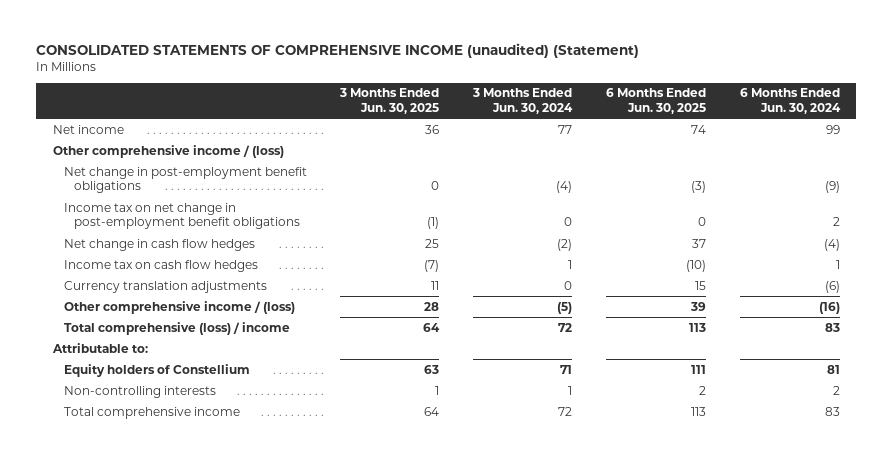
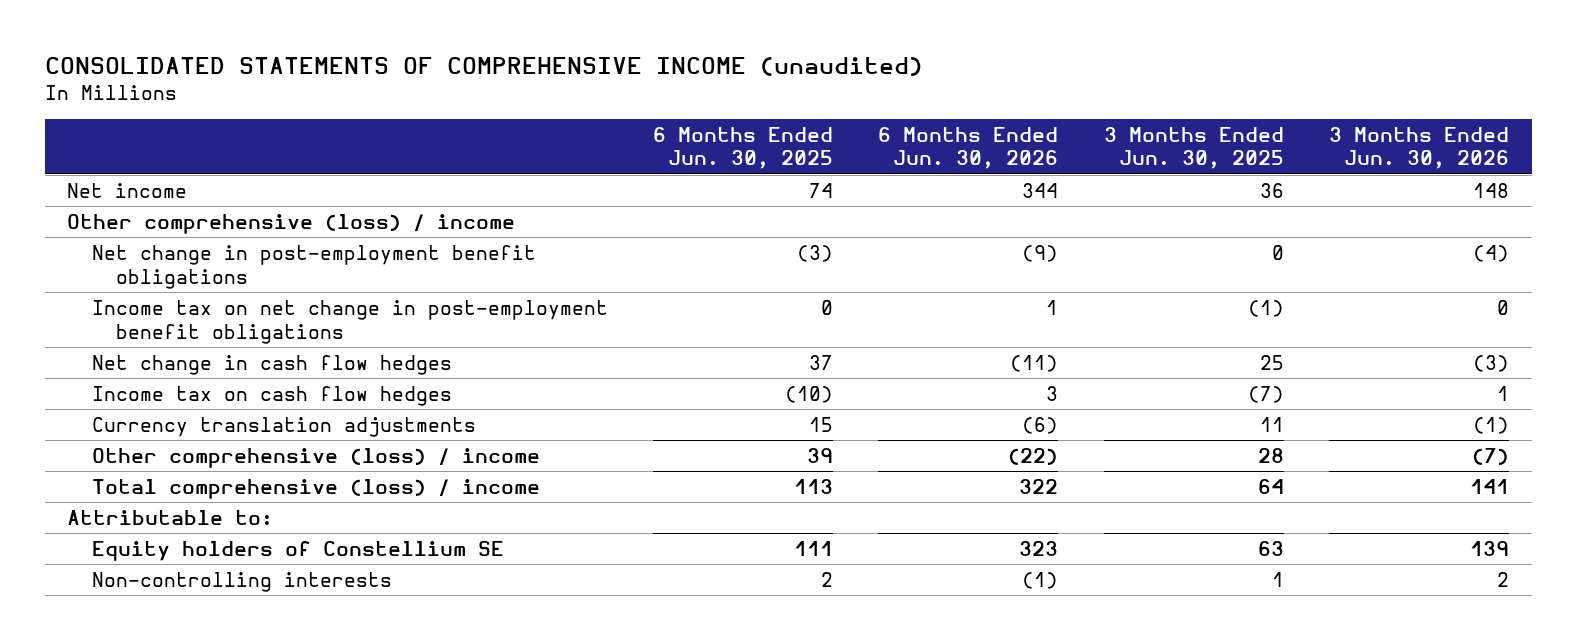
[36,42,640,58] CONSOLIDATED STATEMENTS OF COMPREHENSIVE INCOME (unaudited) (Statement) -> [44,57,923,77] CONSOLIDATED STATEMENTS OF COMPREHENSIVE INCOME (unaudited)
[472,88,574,114] 3 Months Ended Jun. 30, 2024 -> none
[739,88,841,114] 6 Months Ended Jun. 30, 2024 -> none
none -> [878,126,1059,170] 6 Months Ended Jun. 30, 2026
none -> [1328,126,1509,170] 3 Months Ended Jun. 30, 2026
[53,144,285,158] Other comprehensive income / (loss) -> [67,213,516,234] Other comprehensive (loss) / income
[63,300,295,314] Other comprehensive income / (loss) -> [91,447,540,468] Other comprehensive (loss) / income
[63,363,250,377] Equity holders of Constellium -> [91,540,504,561] Equity holders of Constellium SE
[63,406,240,419] Total comprehensive income -> none

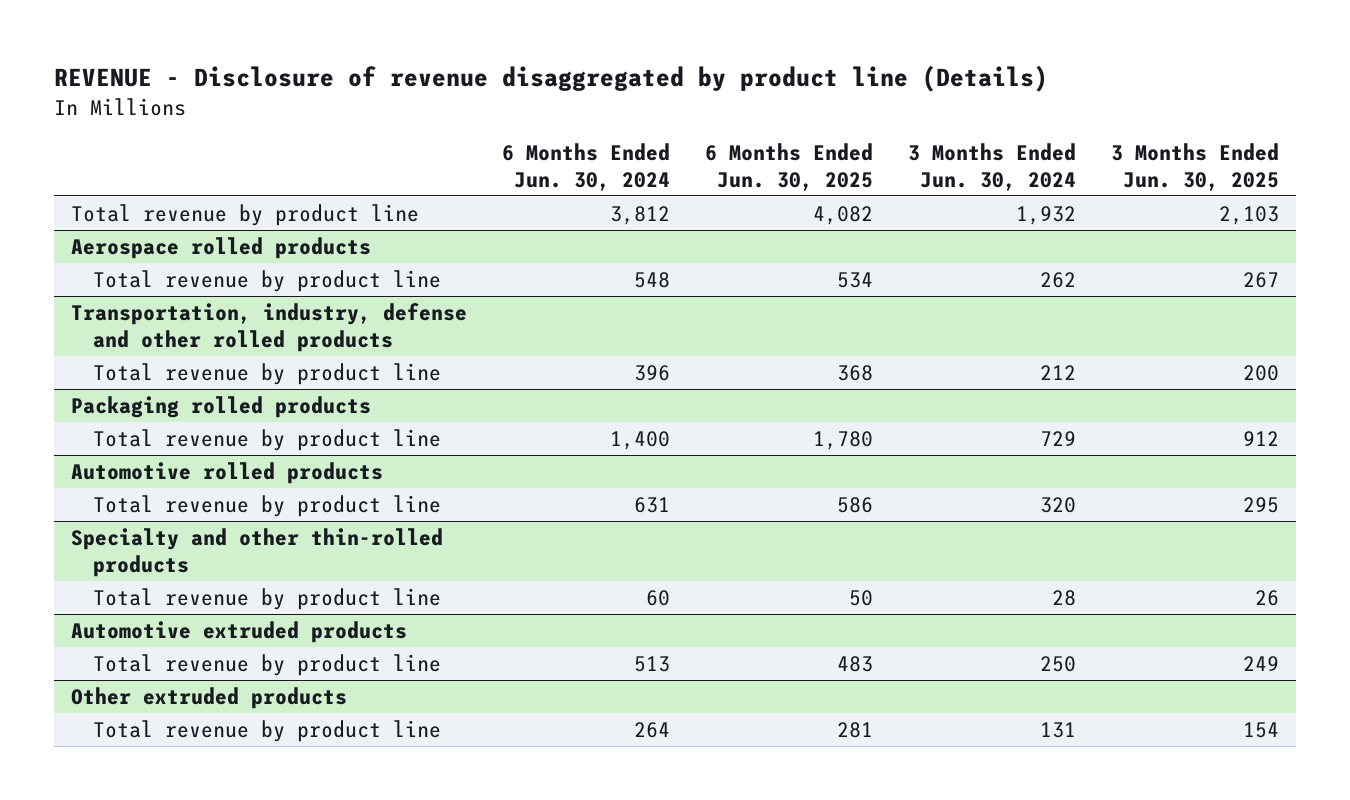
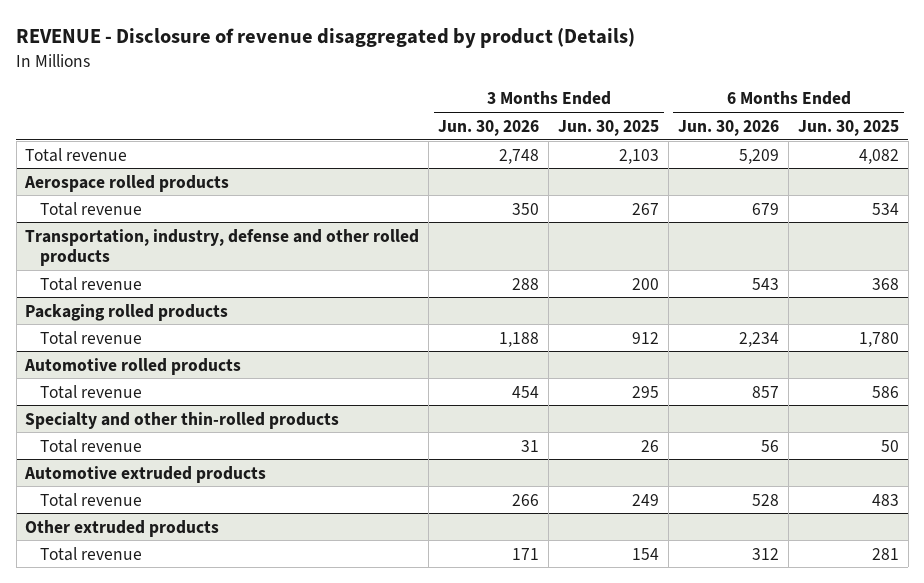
[53,65,1048,93] REVENUE - Disclosure of revenue disaggregated by product line (Details) -> [16,28,636,49] REVENUE - Disclosure of revenue disaggregated by product (Details)
[501,142,670,191] 6 Months Ended Jun. 30, 2024 -> none
[907,142,1076,191] 3 Months Ended Jun. 30, 2024 -> none
none -> [438,119,540,136] Jun. 30, 2026
none -> [678,119,780,136] Jun. 30, 2026
[70,203,419,226] Total revenue by product line -> [25,147,128,162] Total revenue
[93,269,442,292] Total revenue by product line -> [40,201,143,216] Total revenue
[93,362,442,385] Total revenue by product line -> [40,276,143,291] Total revenue
[93,428,442,451] Total revenue by product line -> [40,330,143,345] Total revenue
[93,494,442,517] Total revenue by product line -> [40,384,143,399] Total revenue
[93,587,442,610] Total revenue by product line -> [40,438,143,453] Total revenue
[93,653,442,676] Total revenue by product line -> [40,492,143,507] Total revenue
[93,719,442,742] Total revenue by product line -> [40,546,143,561] Total revenue

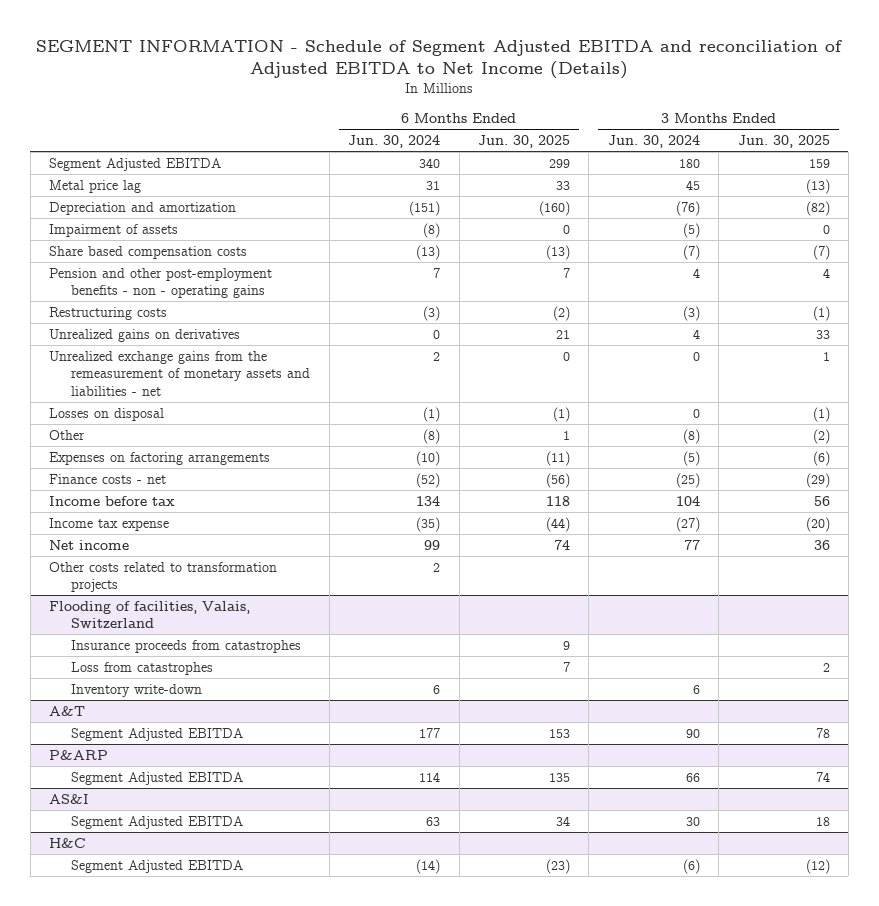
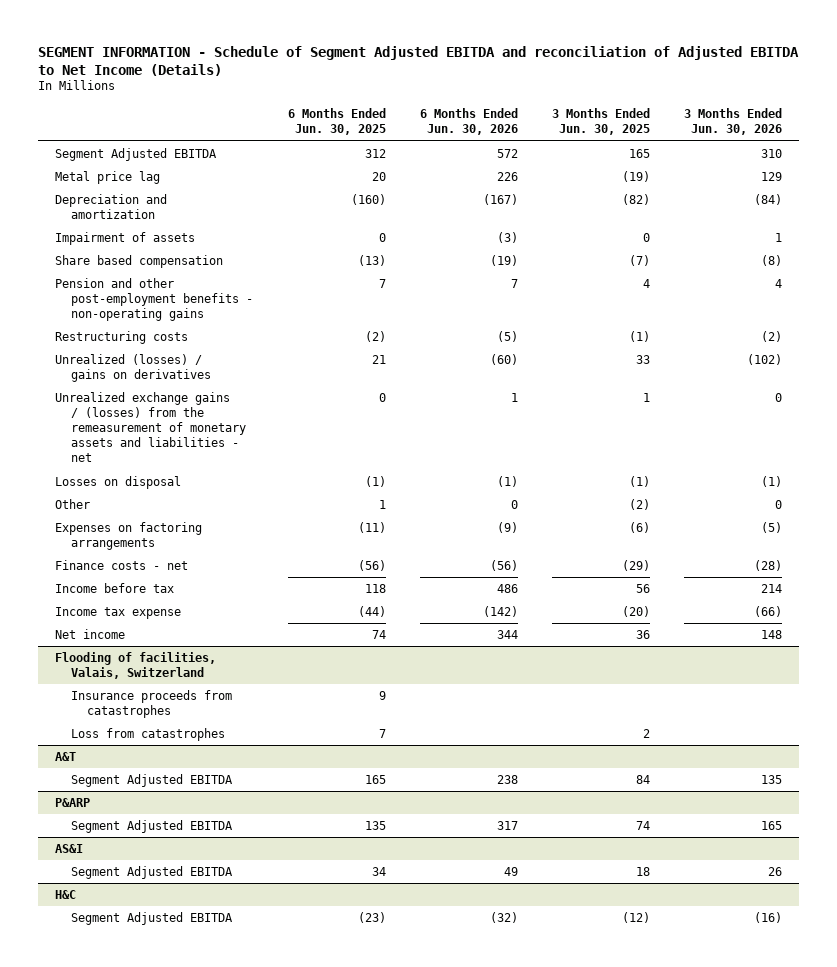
[348,135,441,149] Jun. 30, 2024 -> none
[607,135,700,149] Jun. 30, 2024 -> none
none -> [419,108,518,136] 6 Months Ended Jun. 30, 2026
none -> [684,108,783,136] 3 Months Ended Jun. 30, 2026
[548,158,570,168] 299 -> [364,148,386,158] 312
[808,158,830,168] 159 -> [628,148,650,158] 165
[555,180,570,190] 33 -> [371,171,386,181] 20
[805,178,830,194] (13) -> [621,170,650,182] (19)
[49,245,248,259] Share based compensation costs -> [55,254,224,268] Share based compensation
[49,267,273,299] Pension and other post-employment benefits - non - operating gains -> [55,277,254,322] Pension and other post-employment benefits - non-operating gains
[49,328,241,342] Unrealized gains on derivatives -> [55,353,212,383] Unrealized (losses) / gains on derivatives
[49,350,311,396] Unrealized exchange gains from the remeasurement of monetary assets and liabilities - net -> [55,391,247,463] Unrealized exchange gains / (losses) from the remeasurement of monetary assets and liabilities - net
[49,561,278,593] Other costs related to transformation projects -> none
[71,683,203,697] Inventory write-down -> none
[548,728,570,738] 153 -> [364,774,386,784] 165
[815,727,830,738] 78 -> [635,774,650,784] 84

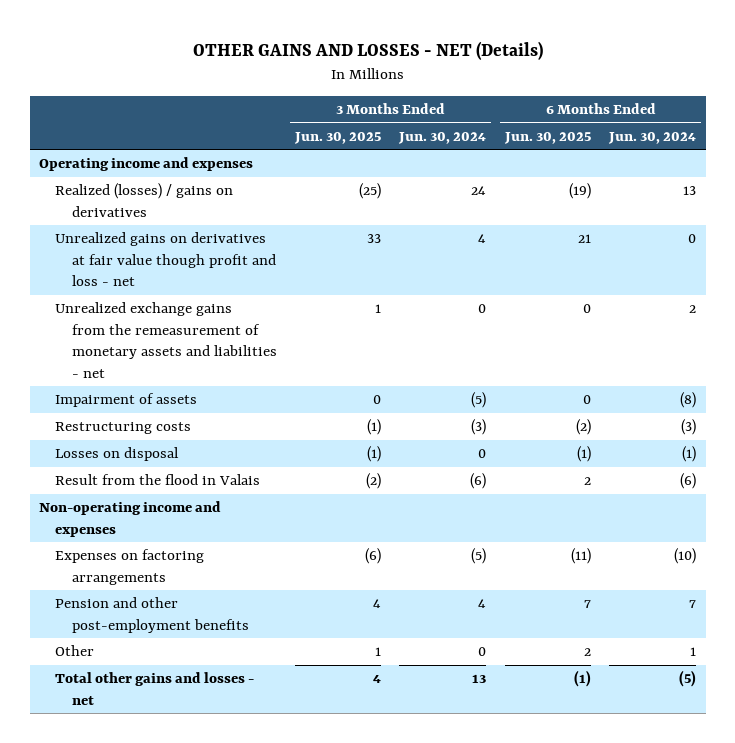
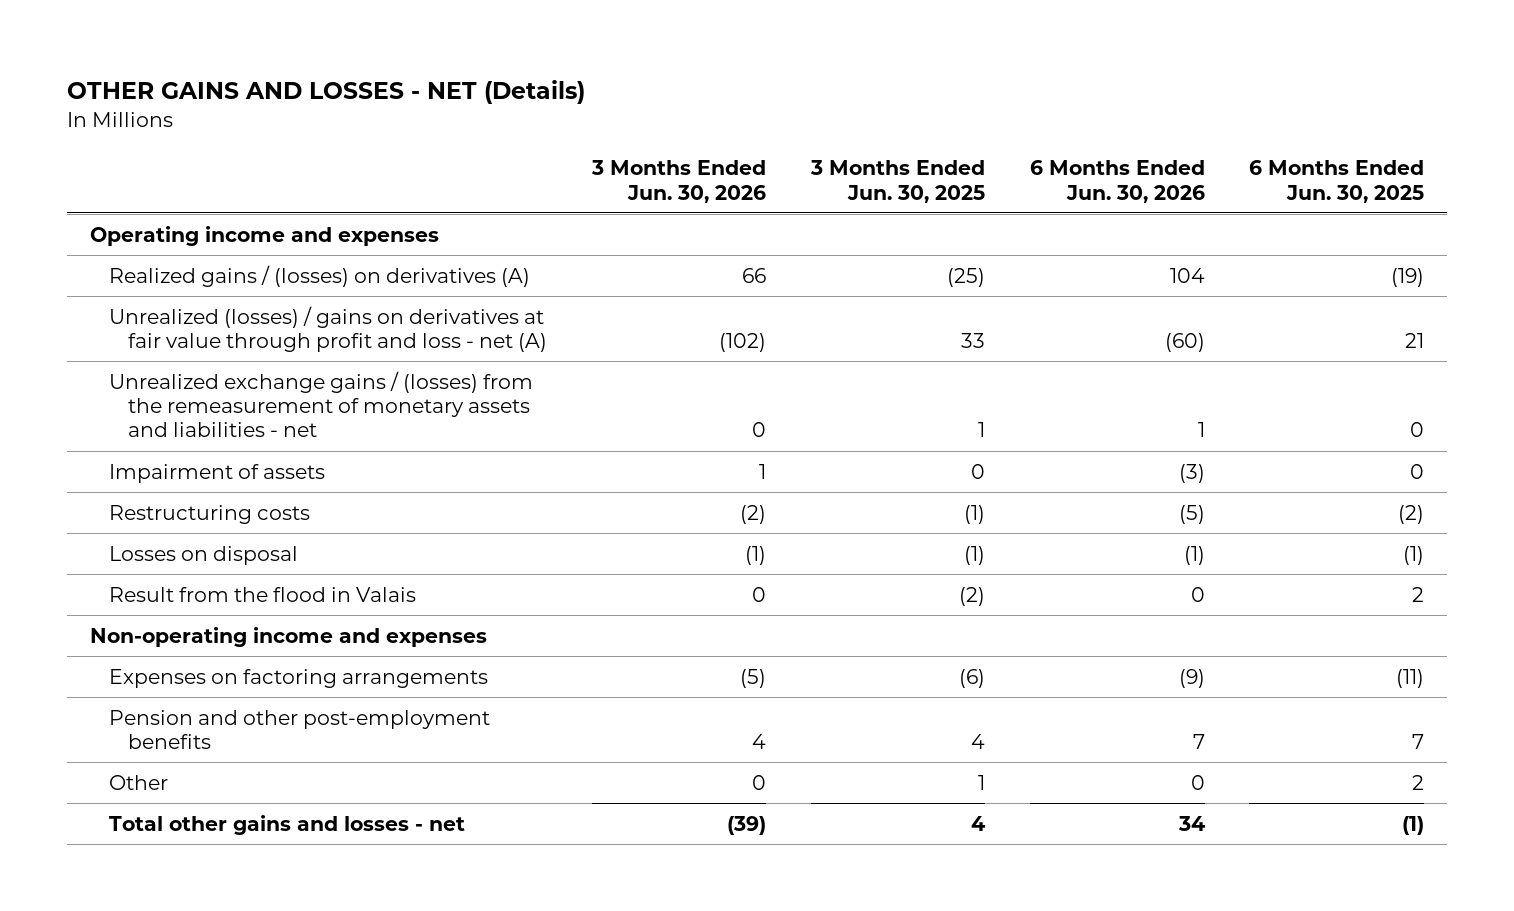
[398,131,487,144] Jun. 30, 2024 -> none
[608,131,697,144] Jun. 30, 2024 -> none
none -> [591,160,767,203] 3 Months Ended Jun. 30, 2026
none -> [1029,160,1205,203] 6 Months Ended Jun. 30, 2026
[55,183,234,217] Realized (losses) / gains on derivatives -> [109,264,531,287] Realized gains / (losses) on derivatives (A)
[55,232,276,287] Unrealized gains on derivatives at fair value though profit and loss - net -> [109,305,548,352] Unrealized (losses) / gains on derivatives at fair value through profit and loss - net (A)
[55,302,277,378] Unrealized exchange gains from the remeasurement of monetary assets and liabilities - net -> [109,370,534,438] Unrealized exchange gains / (losses) from the remeasurement of monetary assets and liabilities - net

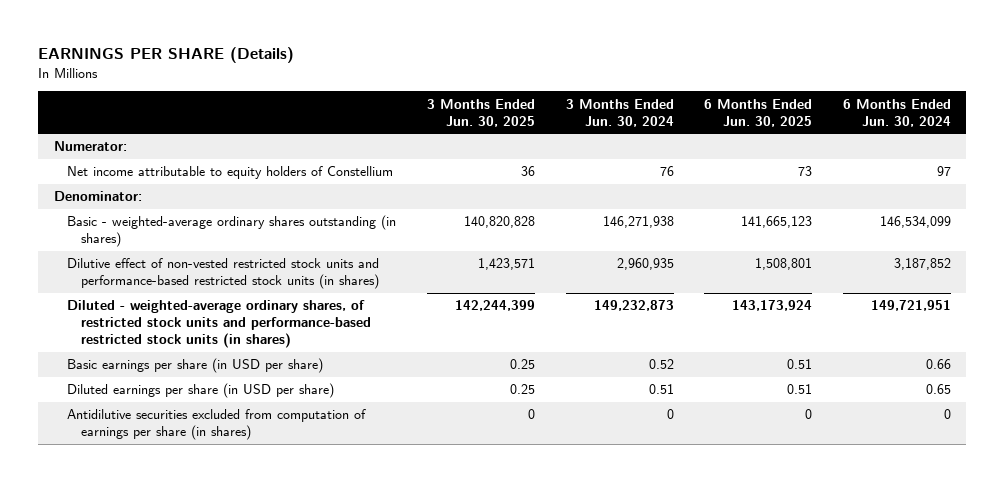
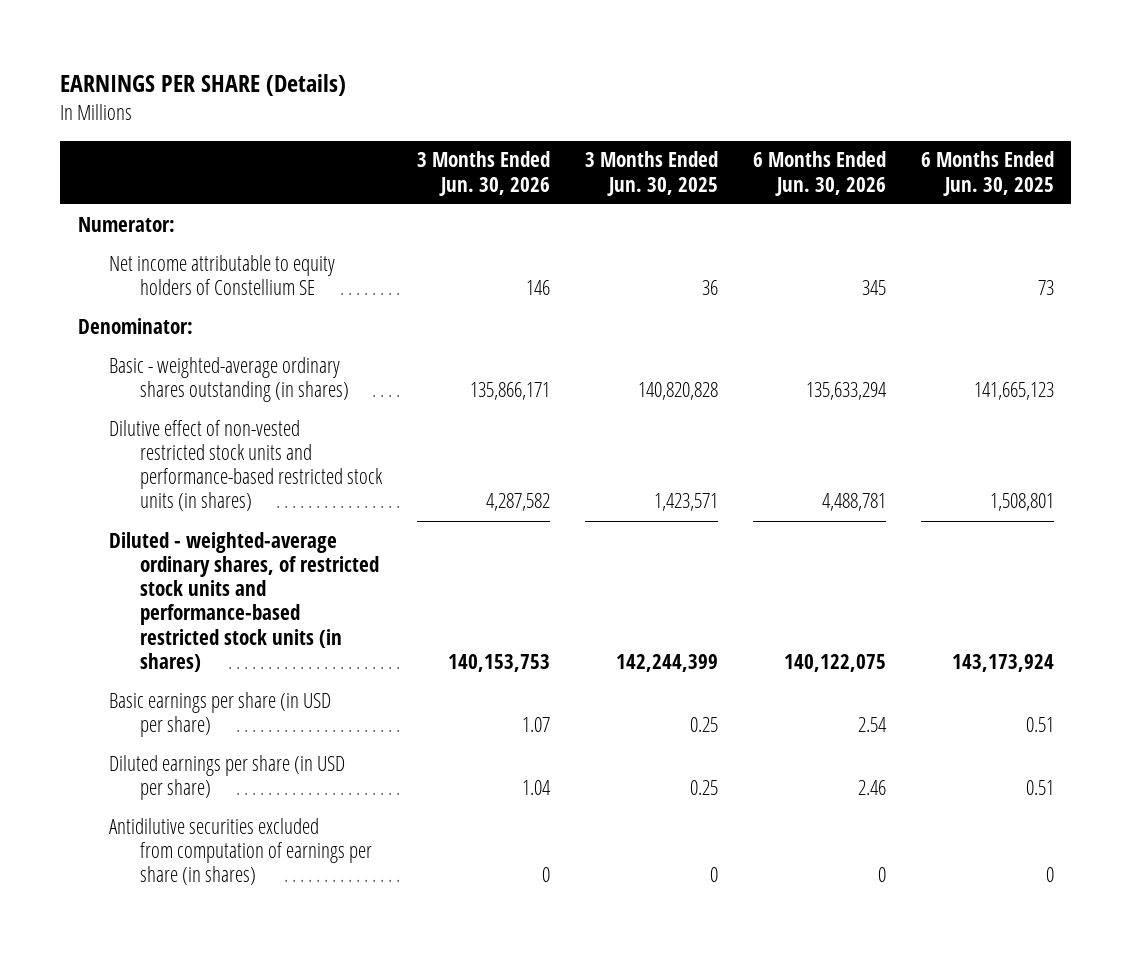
[565,98,674,127] 3 Months Ended Jun. 30, 2024 -> none
[842,98,951,127] 6 Months Ended Jun. 30, 2024 -> none
none -> [417,151,551,196] 3 Months Ended Jun. 30, 2026
none -> [752,151,886,196] 6 Months Ended Jun. 30, 2026
[67,166,394,180] Net income attributable to equity holders of Constellium -> [109,254,336,296] Net income attributable to equity holders of Constellium SE

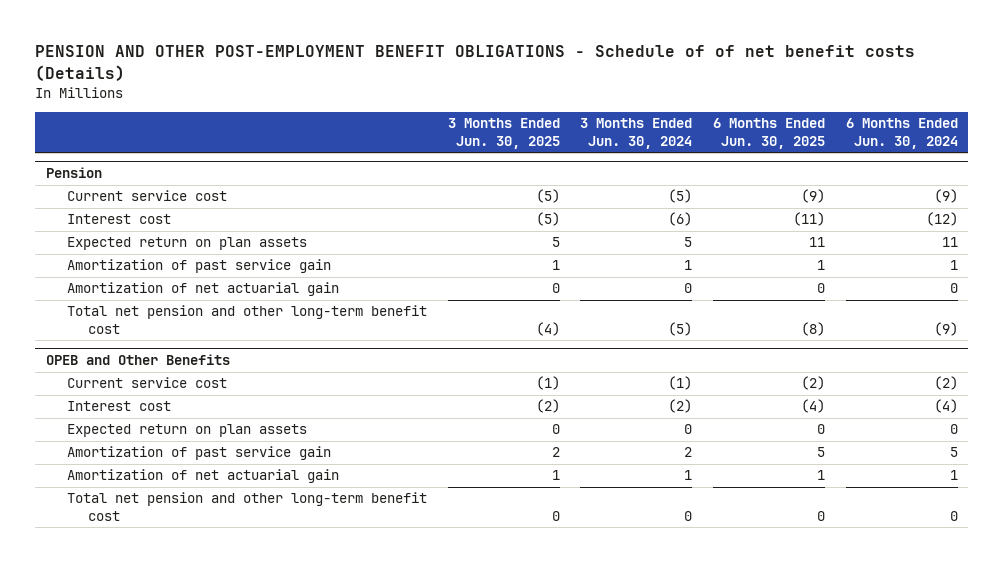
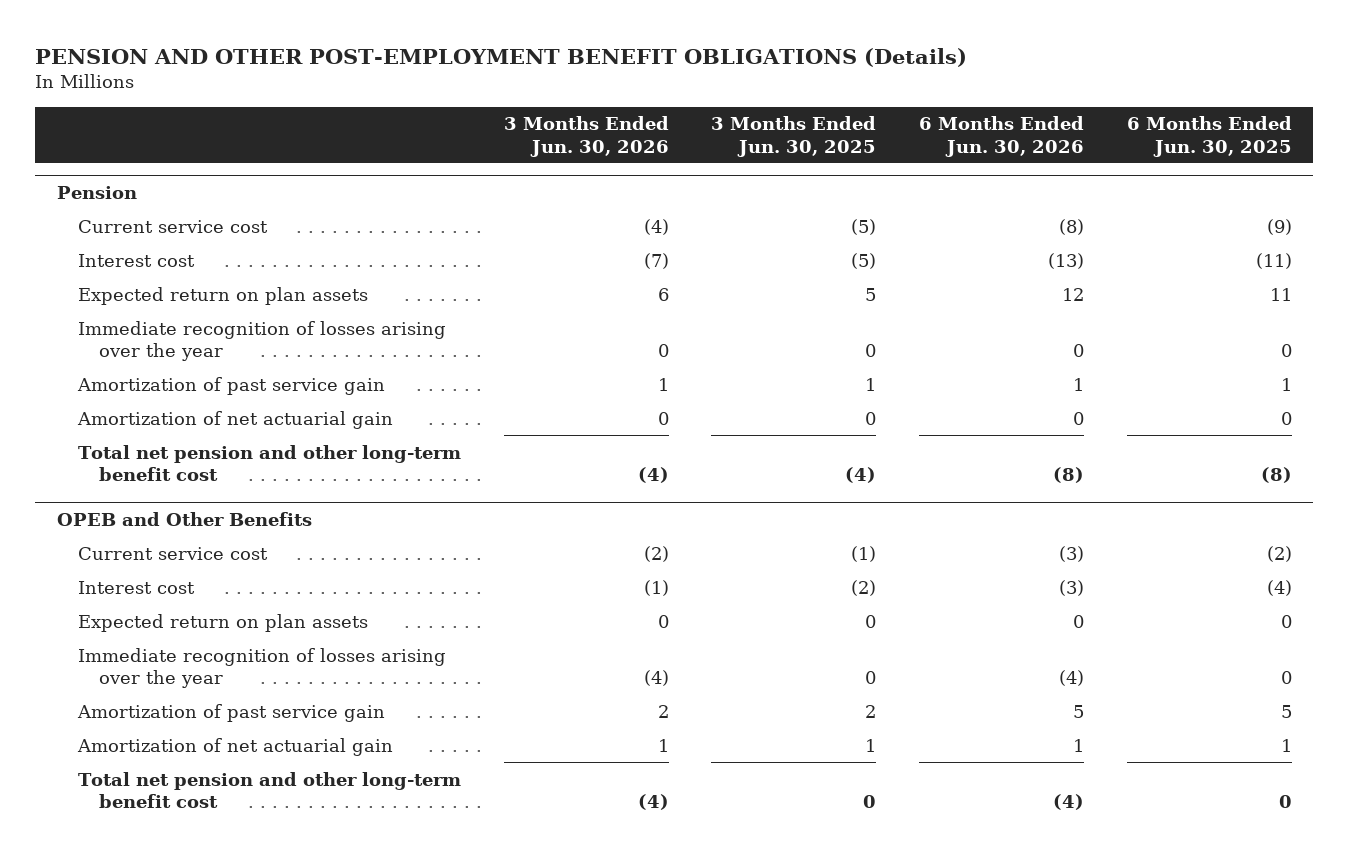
[35,45,916,81] PENSION AND OTHER POST-EMPLOYMENT BENEFIT OBLIGATIONS - Schedule of of net benefit costs (Details) -> [35,47,968,67] PENSION AND OTHER POST-EMPLOYMENT BENEFIT OBLIGATIONS (Details)
[580,118,693,150] 3 Months Ended Jun. 30, 2024 -> none
[845,118,958,150] 6 Months Ended Jun. 30, 2024 -> none
none -> [503,116,669,157] 3 Months Ended Jun. 30, 2026
none -> [918,116,1084,157] 6 Months Ended Jun. 30, 2026
none -> [77,320,446,362] Immediate recognition of losses arising over the year
none -> [77,647,446,689] Immediate recognition of losses arising over the year

